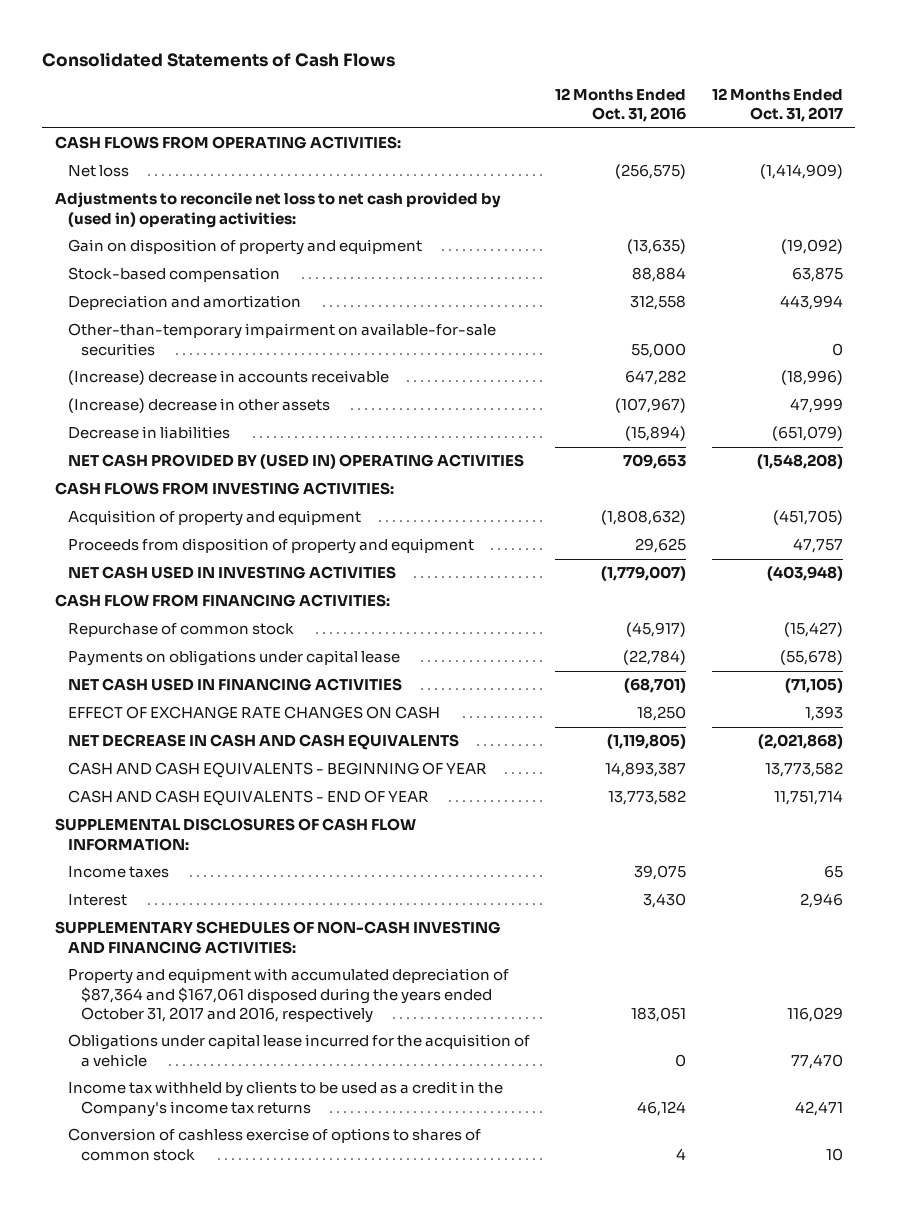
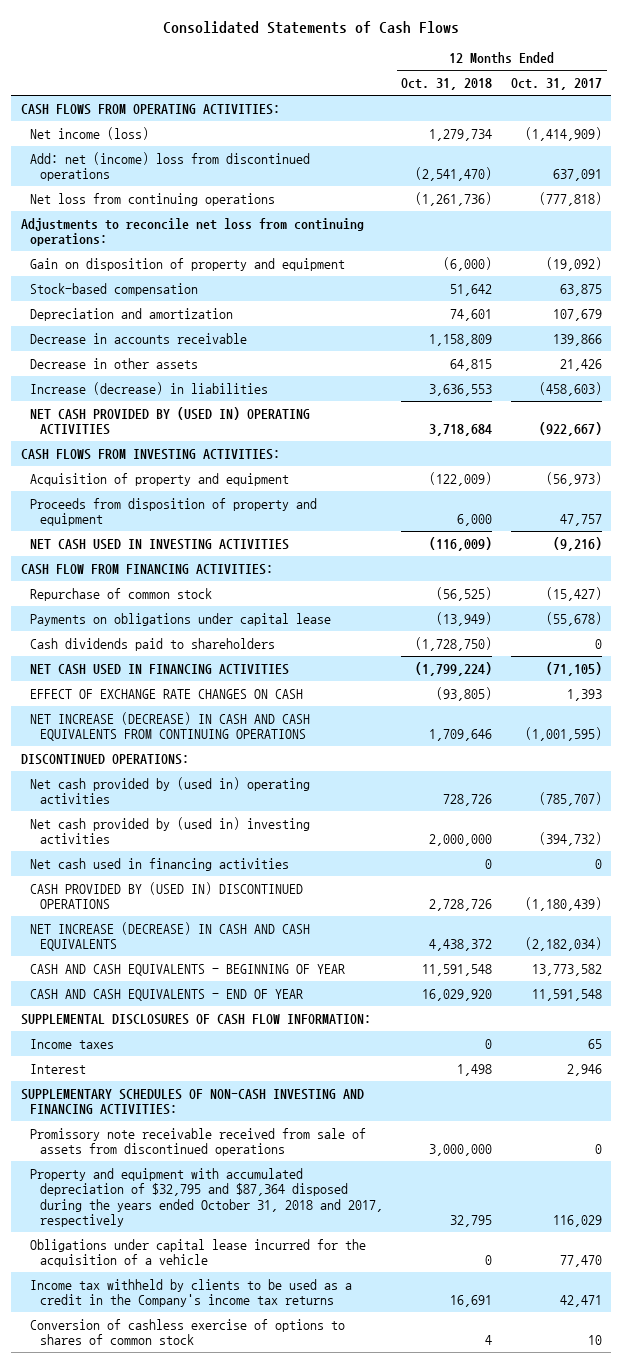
[555,88,687,123] 12 Months Ended Oct. 31, 2016 -> none
none -> [401,78,493,91] Oct. 31, 2018
[68,165,130,178] Net loss -> [30,126,150,140] Net income (loss)
none -> [30,151,311,182] Add: net (income) loss from discontinued operations
none -> [30,192,276,206] Net loss from continuing operations
[55,192,502,228] Adjustments to reconcile net loss to net cash provided by (used in) operating activities: -> [20,217,364,247] Adjustments to reconcile net loss from continuing operations:
[68,323,497,356] Other-than-temporary impairment on available-for-sale securities -> none
[779,295,843,311] 443,994 -> [553,308,603,321] 107,679
[68,370,390,386] (Increase) decrease in accounts receivable -> [30,332,248,344] Decrease in accounts receivable
[780,370,843,386] (18,996) -> [553,333,603,346] 139,866
[68,398,331,414] (Increase) decrease in other assets -> [30,357,199,369] Decrease in other assets
[789,398,843,414] 47,999 -> [560,358,603,371] 21,426
[68,426,231,440] Decrease in liabilities -> [30,381,269,395] Increase (decrease) in liabilities
[771,426,843,442] (651,079) -> [539,381,603,396] (458,603)
[756,454,843,470] (1,548,208) -> [539,422,603,437] (922,667)
[772,510,843,526] (451,705) -> [546,471,603,486] (56,973)
[766,566,843,582] (403,948) -> [553,536,603,551] (9,216)
none -> [30,637,276,651] Cash dividends paid to shareholders
none -> [30,711,311,742] NET INCREASE (DECREASE) IN CASH AND CASH EQUIVALENTS FROM CONTINUING OPERATIONS
none -> [20,753,189,765] DISCONTINUED OPERATIONS:
none -> [30,776,311,805] Net cash provided by (used in) operating activities
none -> [30,816,311,845] Net cash provided by (used in) investing activities
none -> [30,857,290,871] Net cash used in financing activities
none -> [30,881,304,910] CASH PROVIDED BY (USED IN) DISCONTINUED OPERATIONS
[68,734,460,751] NET DECREASE IN CASH AND CASH EQUIVALENTS -> [30,921,311,952] NET INCREASE (DECREASE) IN CASH AND CASH EQUIVALENTS
[757,734,843,750] (2,021,868) -> [525,937,603,952] (2,182,034)
[773,790,843,806] 11,751,714 -> [532,988,603,1001] 11,591,548
none -> [30,1127,367,1157] Promissory note receivable received from sale of assets from discontinued operations
[68,968,510,1023] Property and equipment with accumulated depreciation of $87,364 and $167,061 disposed during the years ended October 31, 2017 and 2016, respectively -> [30,1167,383,1228] Property and equipment with accumulated depreciation of $32,795 and $87,364 disposed during the years ended October 31, 2018 and 2017, respectively

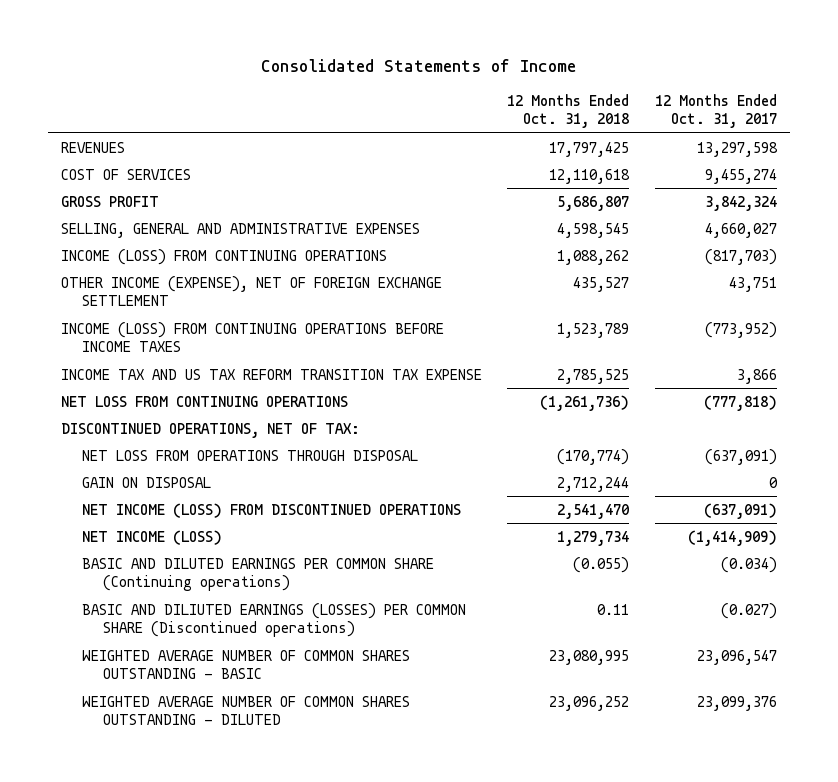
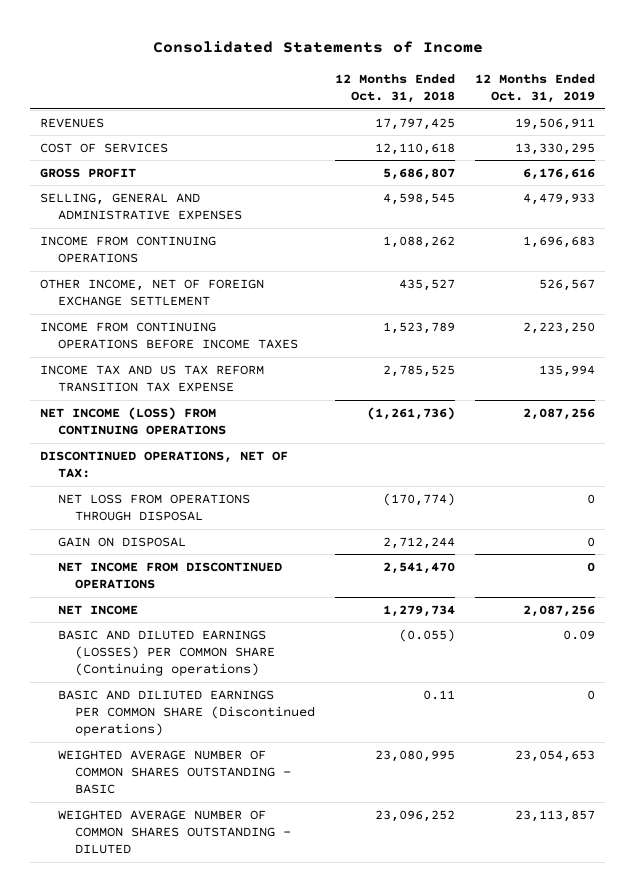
[655,93,778,129] 12 Months Ended Oct. 31, 2017 -> none
none -> [475,74,596,104] 12 Months Ended Oct. 31, 2019
[60,248,387,265] INCOME (LOSS) FROM CONTINUING OPERATIONS -> [40,235,217,264] INCOME FROM CONTINUING OPERATIONS
[60,275,442,307] OTHER INCOME (EXPENSE), NET OF FOREIGN EXCHANGE SETTLEMENT -> [40,278,265,307] OTHER INCOME, NET OF FOREIGN EXCHANGE SETTLEMENT
[60,321,444,353] INCOME (LOSS) FROM CONTINUING OPERATIONS BEFORE INCOME TAXES -> [40,321,298,350] INCOME FROM CONTINUING OPERATIONS BEFORE INCOME TAXES
[60,395,348,407] NET LOSS FROM CONTINUING OPERATIONS -> [40,406,226,436] NET INCOME (LOSS) FROM CONTINUING OPERATIONS
[81,502,461,518] NET INCOME (LOSS) FROM DISCONTINUED OPERATIONS -> [57,561,282,590] NET INCOME FROM DISCONTINUED OPERATIONS
[81,529,222,545] NET INCOME (LOSS) -> [57,604,138,615] NET INCOME
[81,557,434,592] BASIC AND DILUTED EARNINGS PER COMMON SHARE (Continuing operations) -> [57,629,276,677] BASIC AND DILUTED EARNINGS (LOSSES) PER COMMON SHARE (Continuing operations)
[81,602,466,638] BASIC AND DILIUTED EARNINGS (LOSSES) PER COMMON SHARE (Discontinued operations) -> [57,689,316,737] BASIC AND DILIUTED EARNINGS PER COMMON SHARE (Discontinued operations)

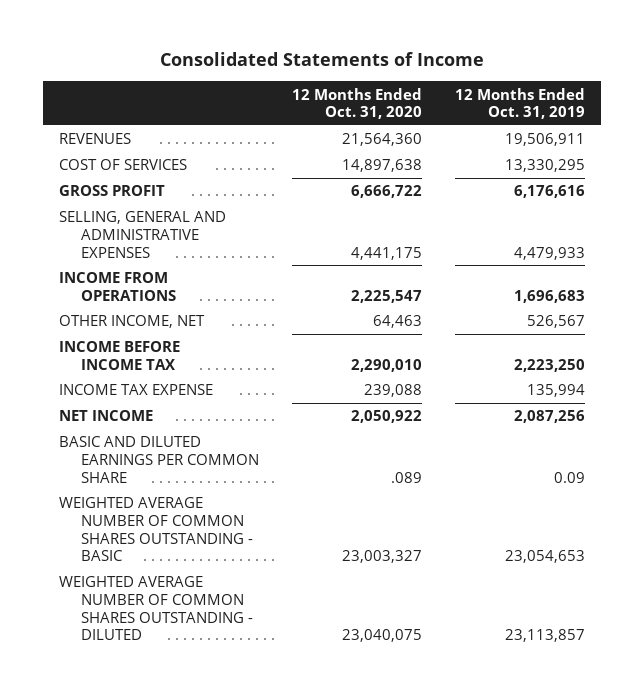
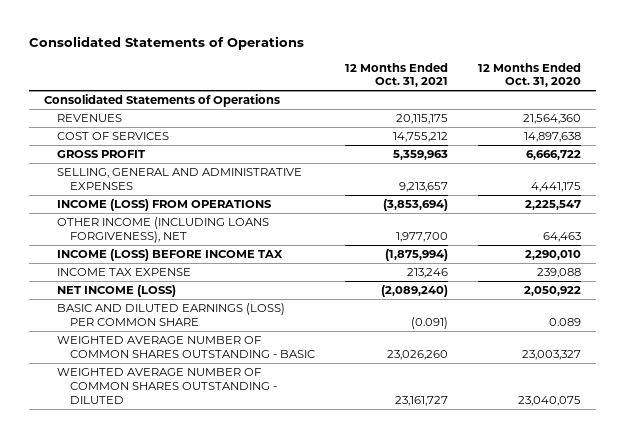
[160,52,485,67] Consolidated Statements of Income -> [29,36,305,51] Consolidated Statements of Operations
[454,87,585,120] 12 Months Ended Oct. 31, 2019 -> none
none -> [345,62,449,88] 12 Months Ended Oct. 31, 2021
none -> [44,94,281,108] Consolidated Statements of Operations
[59,272,176,301] INCOME FROM OPERATIONS -> [57,199,273,212] INCOME (LOSS) FROM OPERATIONS
[59,315,206,329] OTHER INCOME, NET -> [57,217,270,243] OTHER INCOME (INCLUDING LOANS FORGIVENESS), NET
[59,341,181,370] INCOME BEFORE INCOME TAX -> [57,249,284,262] INCOME (LOSS) BEFORE INCOME TAX
[59,410,154,422] NET INCOME -> [57,285,177,298] NET INCOME (LOSS)
[59,436,259,483] BASIC AND DILUTED EARNINGS PER COMMON SHARE -> [57,303,286,326] BASIC AND DILUTED EARNINGS (LOSS) PER COMMON SHARE
[390,471,422,483] .089 -> [549,317,582,326] 0.089

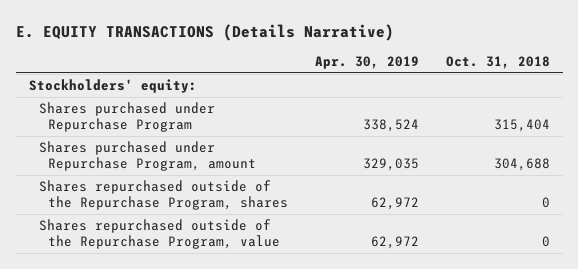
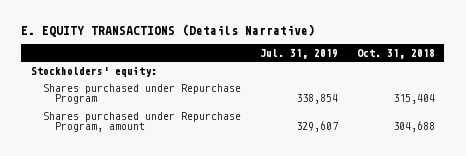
[315,56,420,70] Apr. 30, 2019 -> none
none -> [259,48,338,59] Jul. 31, 2019
[38,180,289,211] Shares repurchased outside of the Repurchase Program, shares -> none
[38,219,281,250] Shares repurchased outside of the Repurchase Program, value -> none

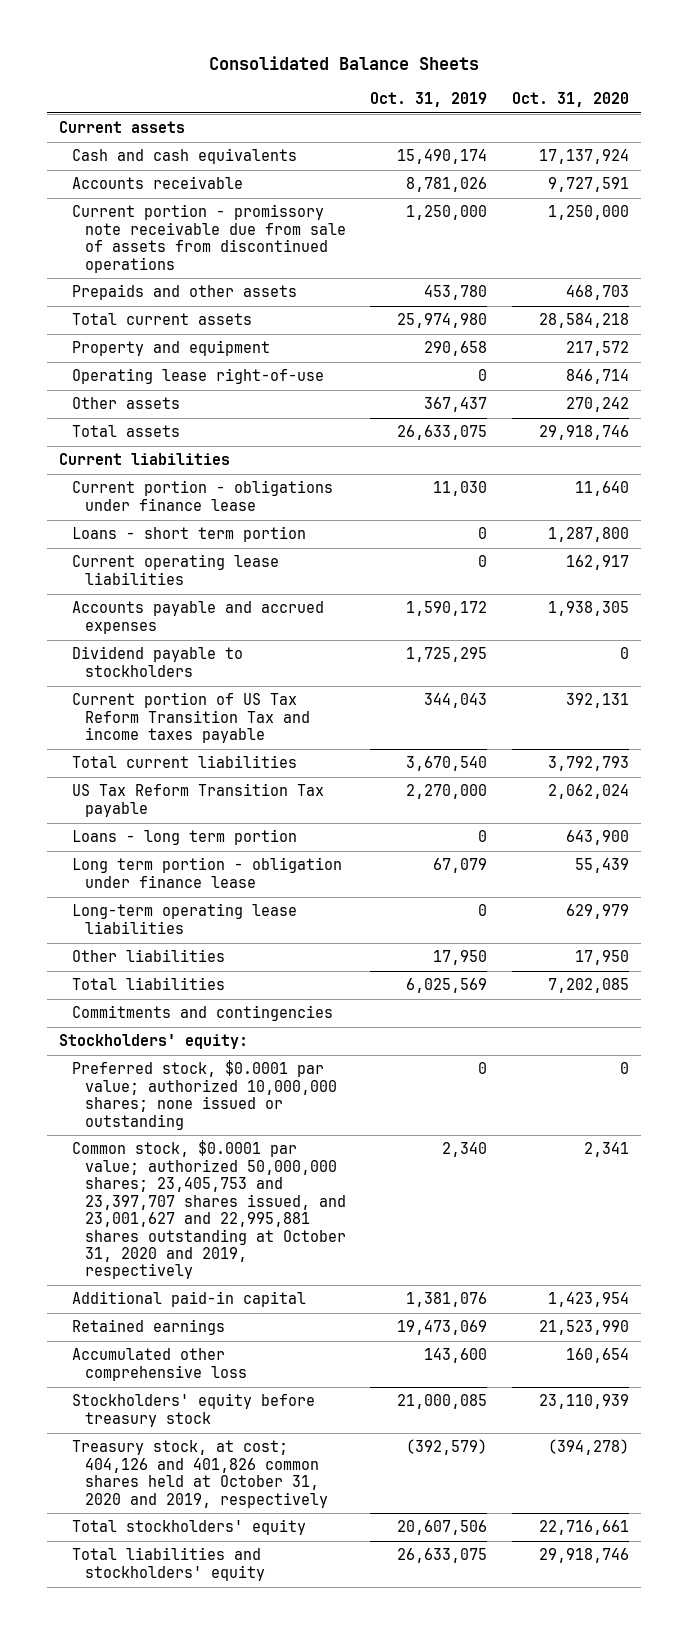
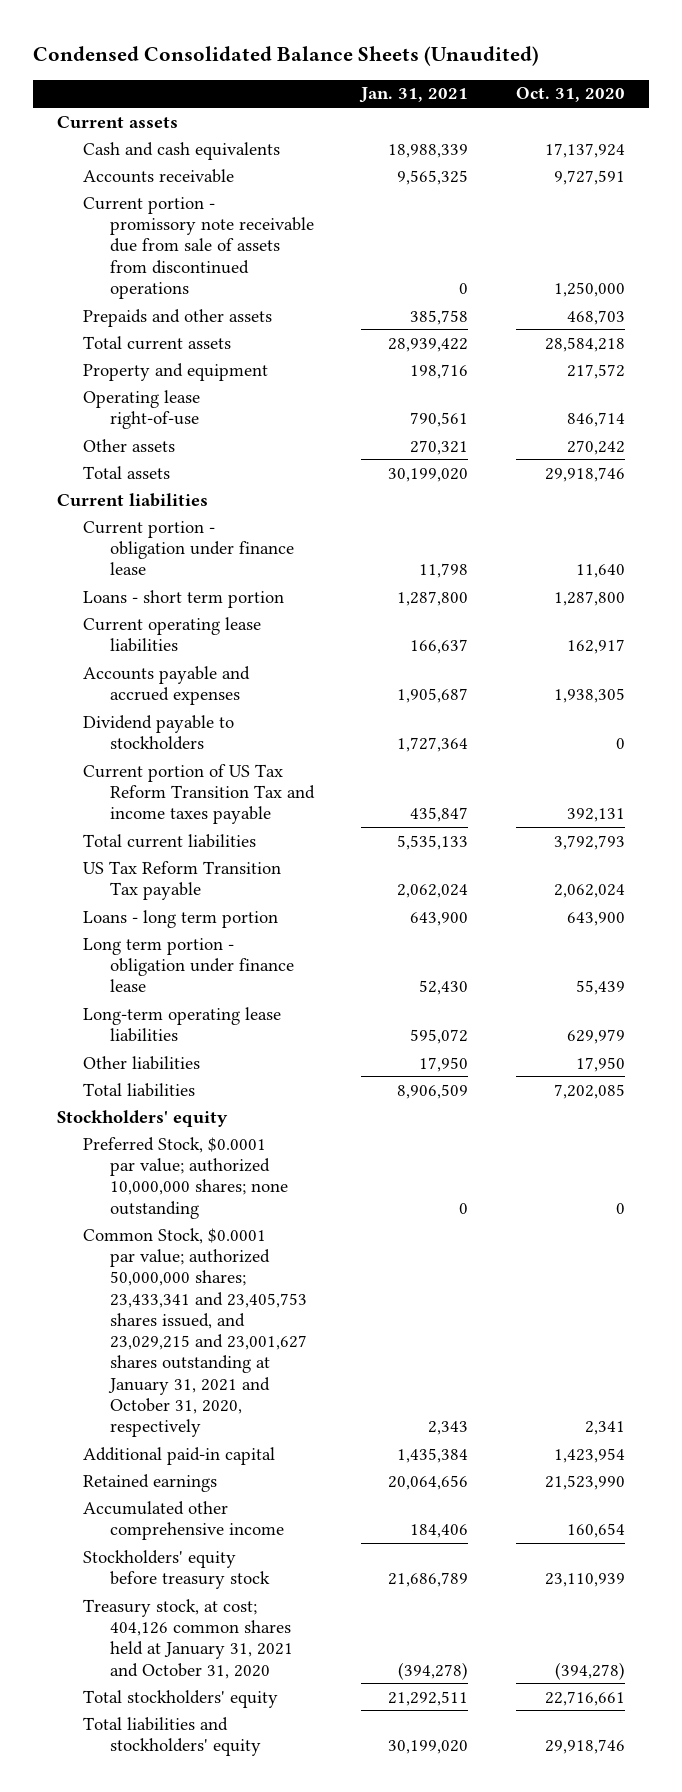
[209,55,480,70] Consolidated Balance Sheets -> [33,46,540,67] Condensed Consolidated Balance Sheets (Unaudited)
[370,91,488,107] Oct. 31, 2019 -> none
none -> [359,87,469,104] Jan. 31, 2021
[72,480,334,511] Current portion - obligations under finance lease -> [83,520,294,576] Current portion - obligation under finance lease
[72,1005,334,1022] Commitments and contingencies -> none
[59,1034,249,1050] Stockholders' equity: -> [56,1109,228,1127] Stockholders' equity
[72,1060,337,1130] Preferred stock, $0.0001 par value; authorized 10,000,000 shares; none issued or outstanding -> [83,1136,288,1219] Preferred Stock, $0.0001 par value; authorized 10,000,000 shares; none outstanding
[72,1140,346,1280] Common stock, $0.0001 par value; authorized 50,000,000 shares; 23,405,753 and 23,397,707 shares issued, and 23,001,627 and 22,995,881 shares outstanding at October 31, 2020 and 2019, respectively -> [83,1227,307,1438] Common Stock, $0.0001 par value; authorized 50,000,000 shares; 23,433,341 and 23,405,753 shares issued, and 23,029,215 and 23,001,627 shares outstanding at January 31, 2021 and October 31, 2020, respectively
[72,1348,247,1381] Accumulated other comprehensive loss -> [83,1500,284,1540] Accumulated other comprehensive income
[72,1440,328,1508] Treasury stock, at cost; 404,126 and 401,826 common shares held at October 31, 2020 and 2019, respectively -> [83,1598,293,1679] Treasury stock, at cost; 404,126 common shares held at January 31, 2021 and October 31, 2020

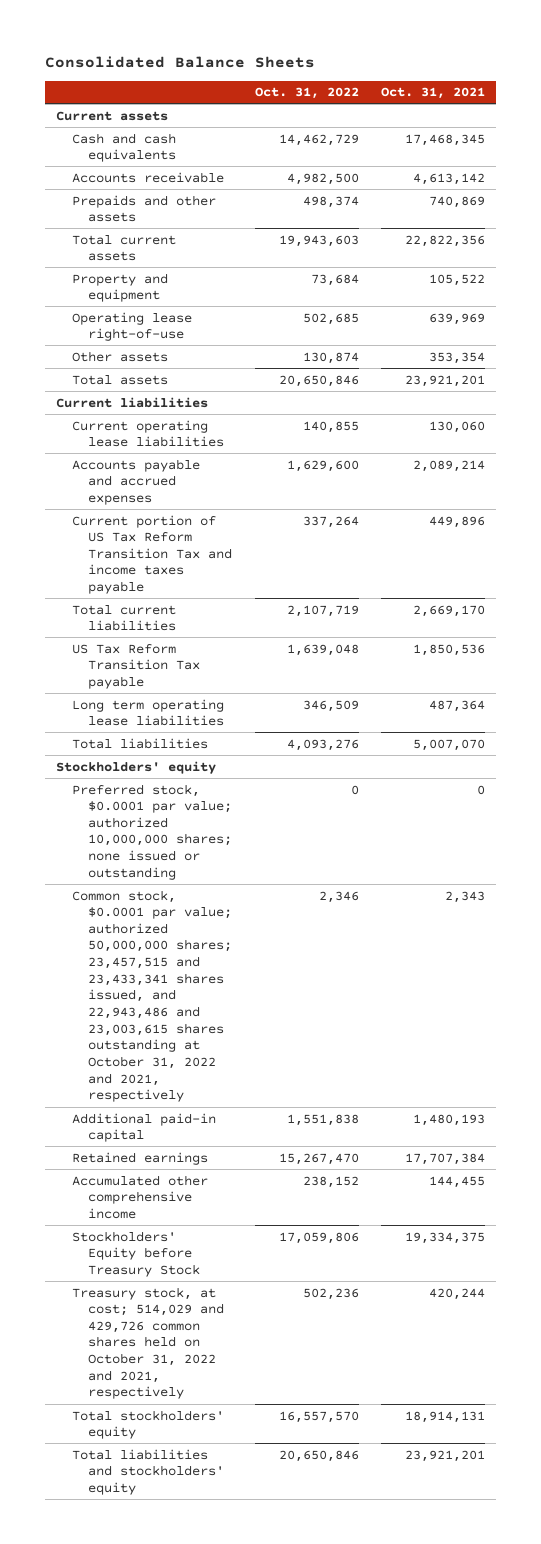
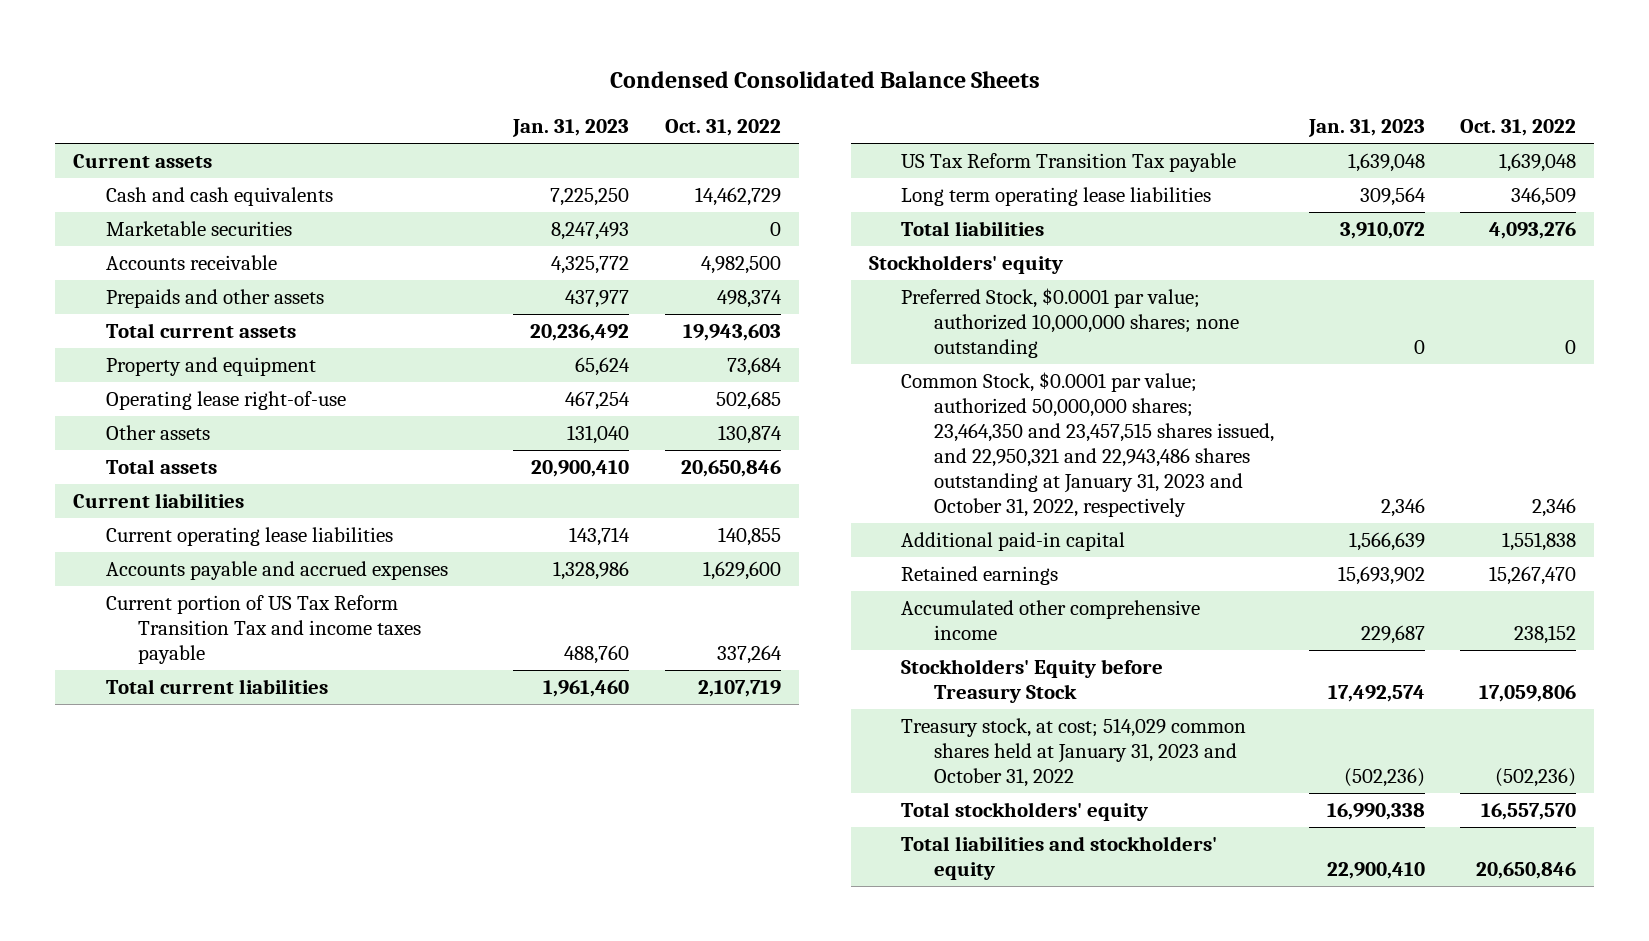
[44,55,315,68] Consolidated Balance Sheets -> [609,70,1040,88] Condensed Consolidated Balance Sheets
[380,87,485,100] Oct. 31, 2021 -> none
none -> [512,119,630,138] Jan. 31, 2023
none -> [105,221,292,237] Marketable securities
[72,783,233,880] Preferred stock, $0.0001 par value; authorized 10,000,000 shares; none issued or outstanding -> [901,288,1239,359] Preferred Stock, $0.0001 par value; authorized 10,000,000 shares; none outstanding
[72,889,233,1103] Common stock, $0.0001 par value; authorized 50,000,000 shares; 23,457,515 and 23,433,341 shares issued, and 22,943,486 and 23,003,615 shares outstanding at October 31, 2022 and 2021, respectively -> [901,372,1274,517] Common Stock, $0.0001 par value; authorized 50,000,000 shares; 23,464,350 and 23,457,515 shares issued, and 22,950,321 and 22,943,486 shares outstanding at January 31, 2023 and October 31, 2022, respectively
[72,1286,225,1400] Treasury stock, at cost; 514,029 and 429,726 common shares held on October 31, 2022 and 2021, respectively -> [901,718,1247,788] Treasury stock, at cost; 514,029 common shares held at January 31, 2023 and October 31, 2022
[302,1287,359,1300] 502,236 -> [1495,768,1577,788] (502,236)

